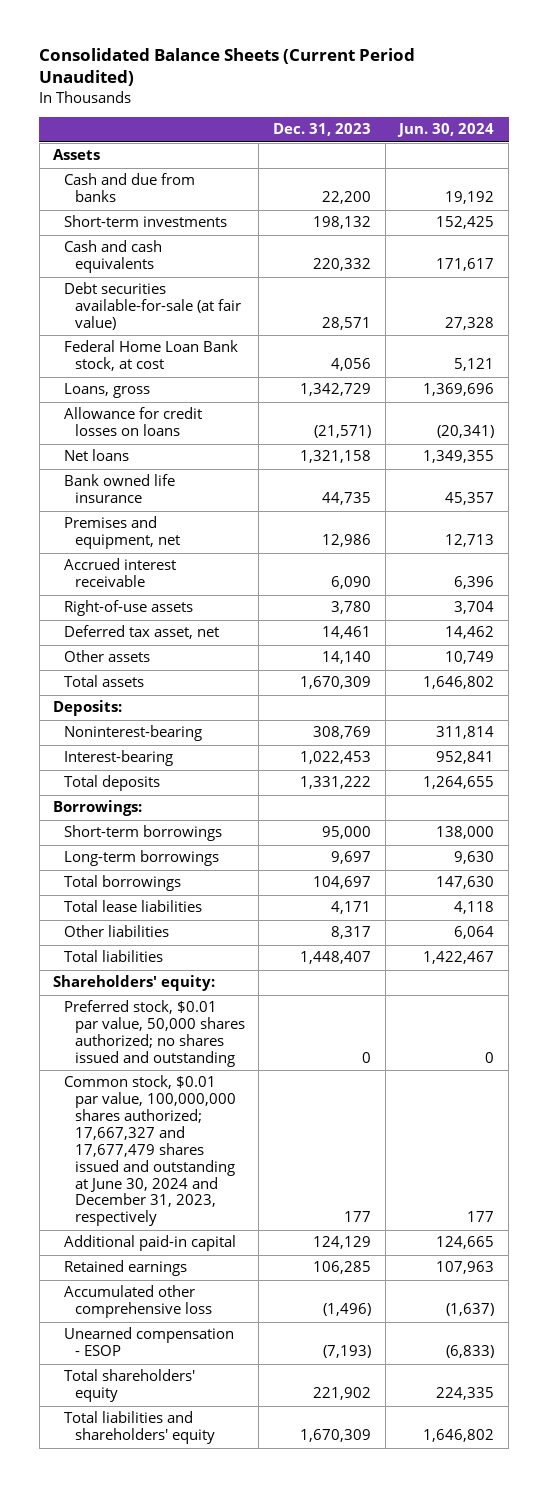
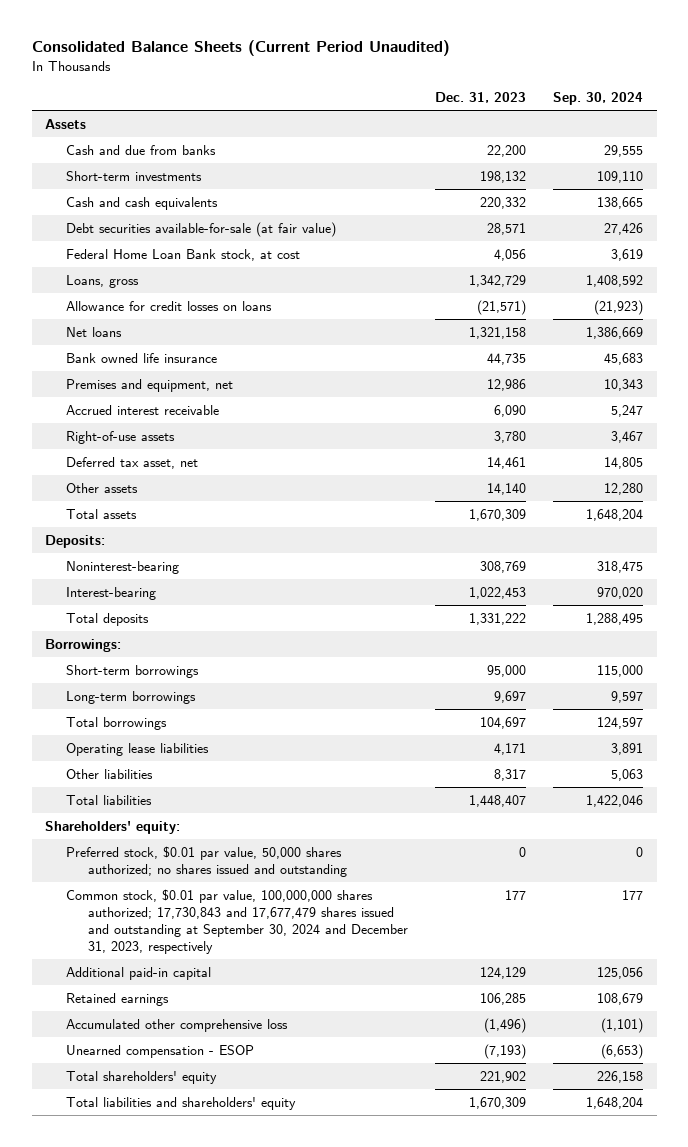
[397,123,495,138] Jun. 30, 2024 -> none
none -> [553,91,644,105] Sep. 30, 2024
[63,900,202,913] Total lease liabilities -> [66,742,210,756] Operating lease liabilities
[63,1075,236,1227] Common stock, $0.01 par value, 100,000,000 shares authorized; 17,667,327 and 17,677,479 shares issued and outstanding at June 30, 2024 and December 31, 2023, respectively -> [66,888,408,954] Common stock, $0.01 par value, 100,000,000 shares authorized; 17,730,843 and 17,677,479 shares issued and outstanding at September 30, 2024 and December 31, 2023, respectively

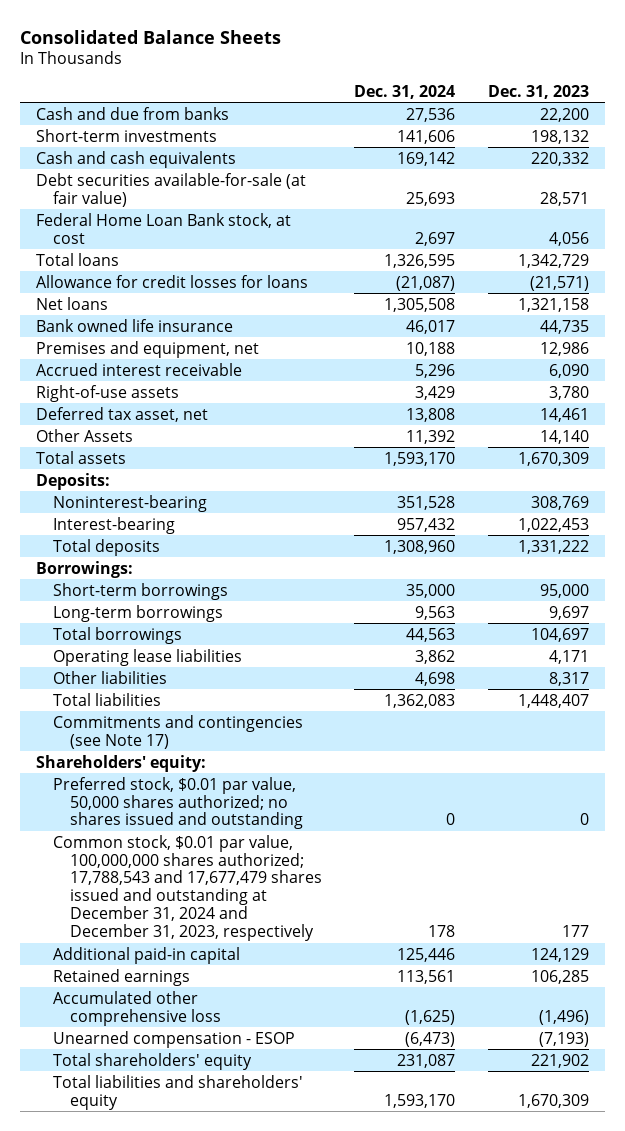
[31,40,450,57] Consolidated Balance Sheets (Current Period Unaudited) -> [19,29,281,44] Consolidated Balance Sheets
[553,91,644,105] Sep. 30, 2024 -> none
none -> [354,84,456,99] Dec. 31, 2024
[45,118,87,129] Assets -> none
[66,274,140,288] Loans, gross -> [35,252,119,266] Total loans
[66,300,273,311] Allowance for credit losses on loans -> [35,274,308,288] Allowance for credit losses for loans
[66,482,139,493] Other assets -> [35,428,133,442] Other Assets
none -> [52,714,303,749] Commitments and contingencies (see Note 17)
[66,888,408,954] Common stock, $0.01 par value, 100,000,000 shares authorized; 17,730,843 and 17,677,479 shares issued and outstanding at September 30, 2024 and December 31, 2023, respectively -> [52,834,323,942] Common stock, $0.01 par value, 100,000,000 shares authorized; 17,788,543 and 17,677,479 shares issued and outstanding at December 31, 2024 and December 31, 2023, respectively

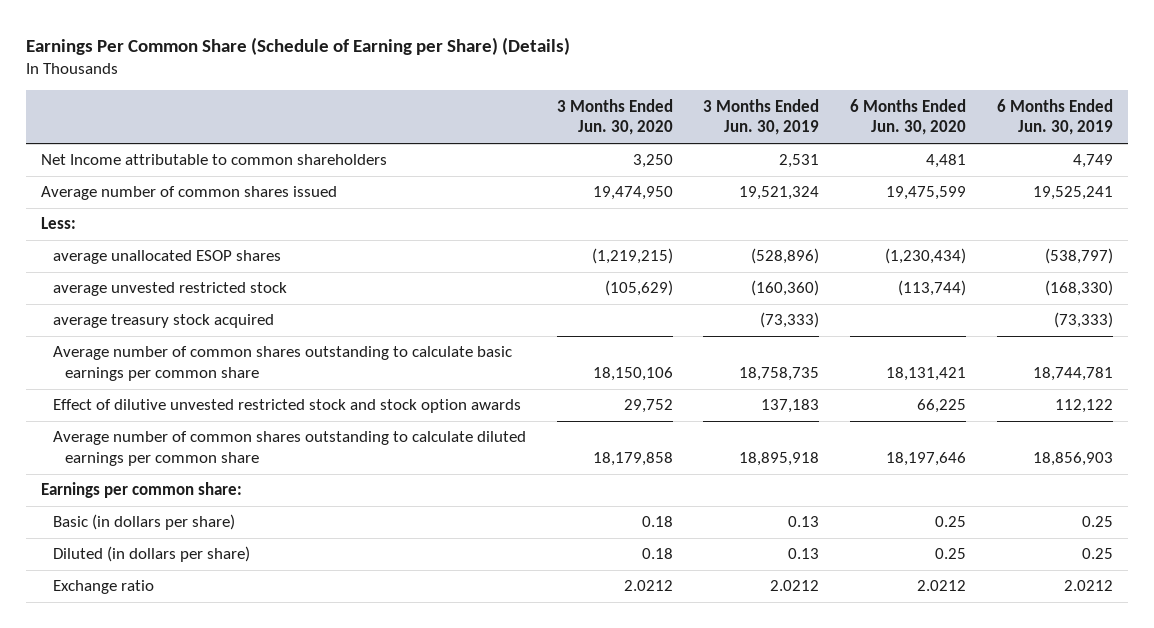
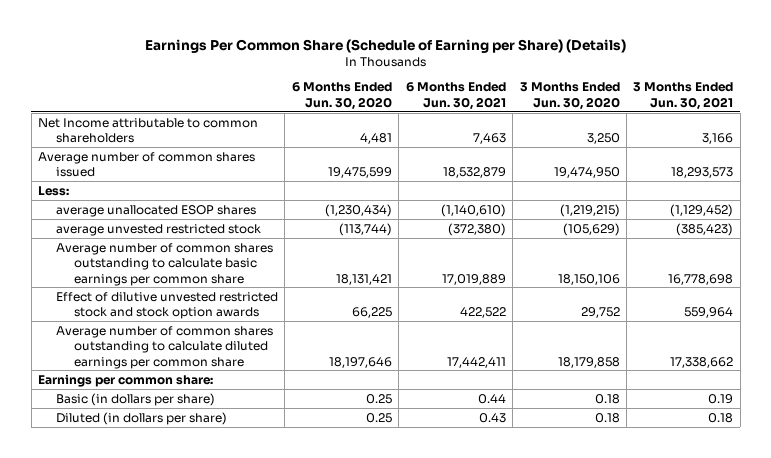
[703,98,820,136] 3 Months Ended Jun. 30, 2019 -> none
[996,98,1113,136] 6 Months Ended Jun. 30, 2019 -> none
none -> [405,82,506,110] 6 Months Ended Jun. 30, 2021
none -> [633,82,734,110] 3 Months Ended Jun. 30, 2021
[53,314,275,329] average treasury stock acquired -> none
[53,580,155,595] Exchange ratio -> none

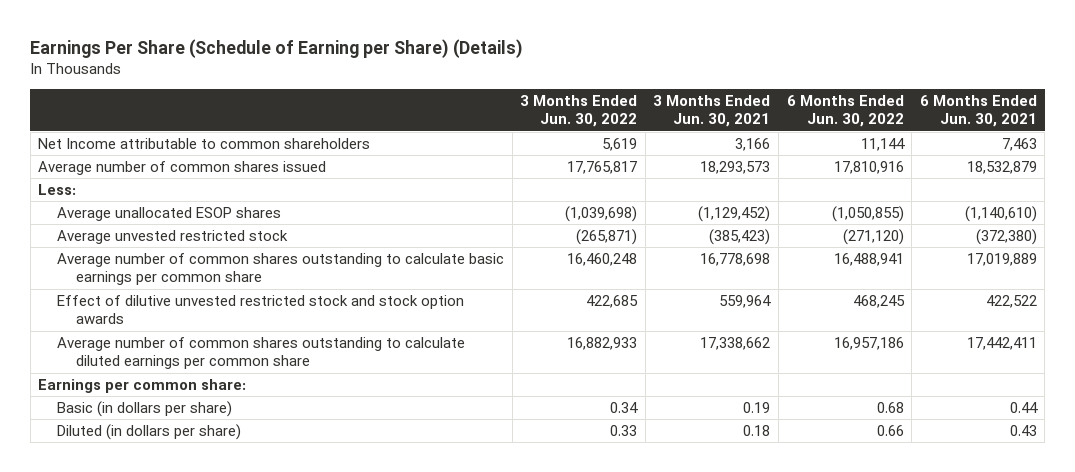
[144,38,626,53] Earnings Per Common Share (Schedule of Earning per Share) (Details) -> [30,38,524,58] Earnings Per Share (Schedule of Earning per Share) (Details)
[291,82,392,110] 6 Months Ended Jun. 30, 2020 -> none
[519,82,620,110] 3 Months Ended Jun. 30, 2020 -> none
none -> [520,95,638,128] 3 Months Ended Jun. 30, 2022
none -> [786,95,904,128] 6 Months Ended Jun. 30, 2022
[56,204,257,217] average unallocated ESOP shares -> [57,207,282,222] Average unallocated ESOP shares
[56,223,262,236] average unvested restricted stock -> [57,230,289,245] Average unvested restricted stock

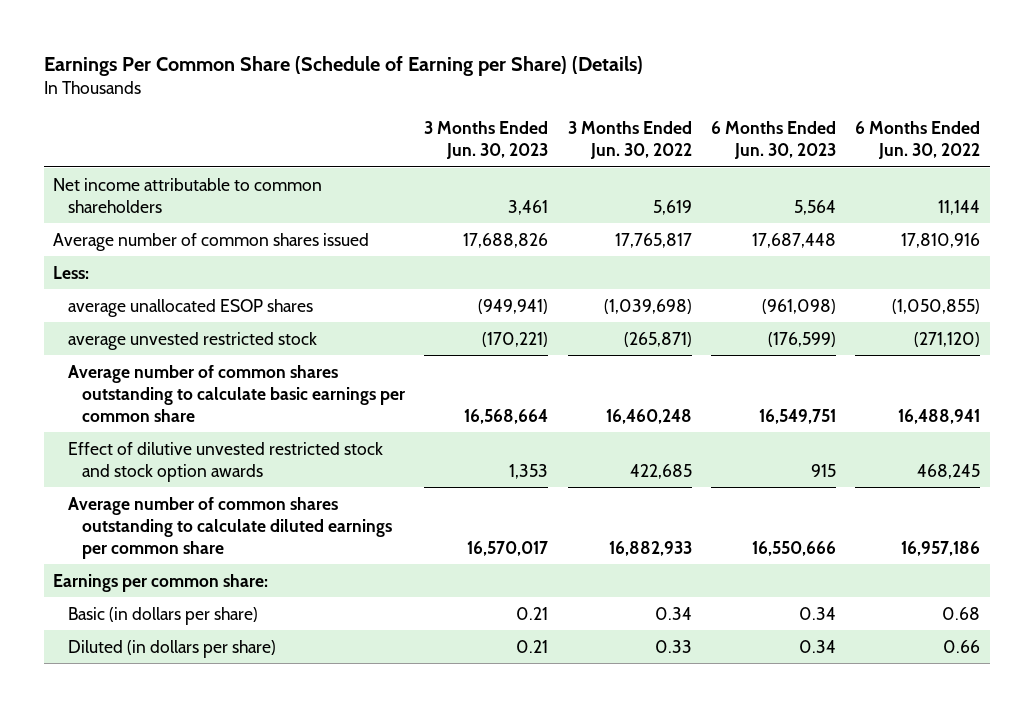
[30,38,524,58] Earnings Per Share (Schedule of Earning per Share) (Details) -> [43,55,643,76] Earnings Per Common Share (Schedule of Earning per Share) (Details)
[653,95,771,128] 3 Months Ended Jun. 30, 2021 -> none
[919,95,1037,128] 6 Months Ended Jun. 30, 2021 -> none
none -> [424,121,549,160] 3 Months Ended Jun. 30, 2023
none -> [710,121,836,160] 6 Months Ended Jun. 30, 2023
[38,138,371,150] Net Income attributable to common shareholders -> [53,177,323,213] Net income attributable to common shareholders
[57,207,282,222] Average unallocated ESOP shares -> [67,298,313,317] average unallocated ESOP shares
[57,230,289,245] Average unvested restricted stock -> [67,331,317,350] average unvested restricted stock

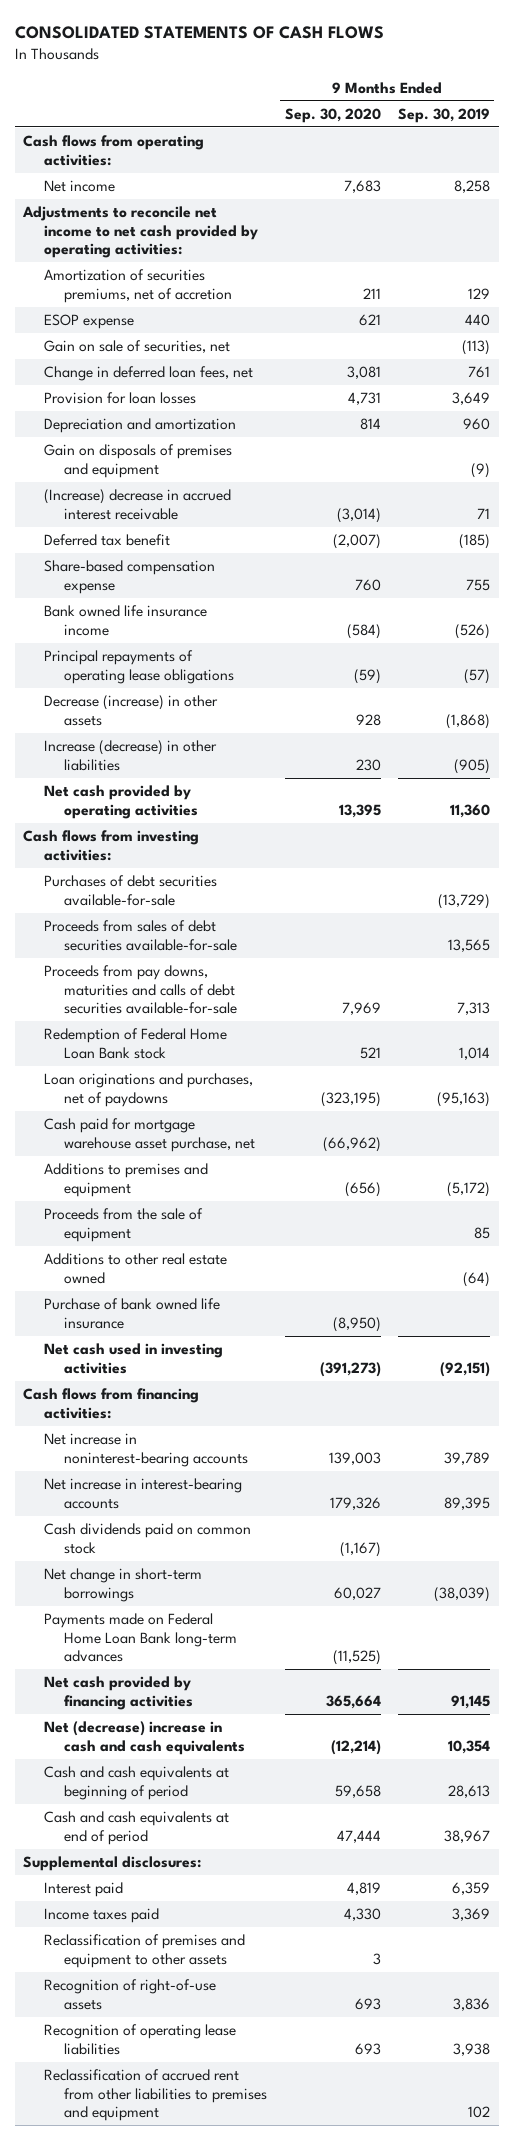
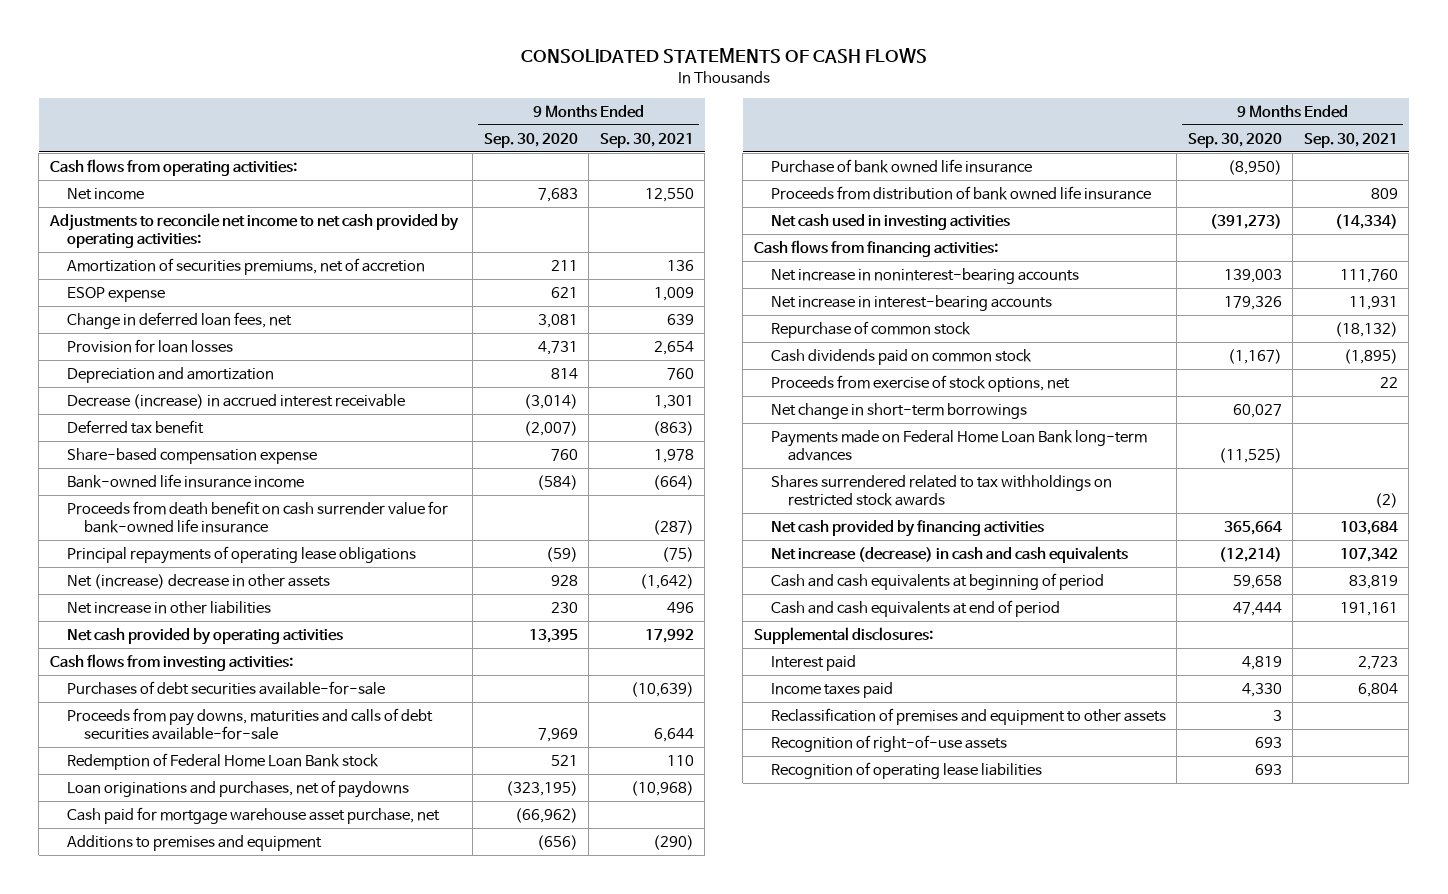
[398,107,491,123] Sep. 30, 2019 -> none
none -> [599,132,694,148] Sep. 30, 2021
[43,340,230,354] Gain on sale of securities, net -> none
[43,444,232,478] Gain on disposals of premises and equipment -> none
[43,489,231,520] (Increase) decrease in accrued interest receivable -> [66,393,405,409] Decrease (increase) in accrued interest receivable
[43,605,207,636] Bank owned life insurance income -> [66,473,304,488] Bank-owned life insurance income
none -> [66,500,448,534] Proceeds from death benefit on cash surrender value for bank-owned life insurance
[43,695,218,726] Decrease (increase) in other assets -> [66,573,330,589] Net (increase) decrease in other assets
[43,740,217,771] Increase (decrease) in other liabilities -> [66,600,271,614] Net increase in other liabilities
[43,920,238,951] Proceeds from sales of debt securities available-for-sale -> none
[43,1208,203,1242] Proceeds from the sale of equipment -> none
[43,1253,227,1284] Additions to other real estate owned -> none
none -> [770,185,1151,200] Proceeds from distribution of bank owned life insurance
none -> [770,320,971,338] Repurchase of common stock
none -> [770,374,1070,392] Proceeds from exercise of stock options, net
none -> [770,474,1112,507] Shares surrendered related to tax withholdings on restricted stock awards
[43,1721,246,1755] Net (decrease) increase in cash and cash equivalents -> [770,545,1128,563] Net increase (decrease) in cash and cash equivalents
[43,2069,268,2121] Reclassification of accrued rent from other liabilities to premises and equipment -> none

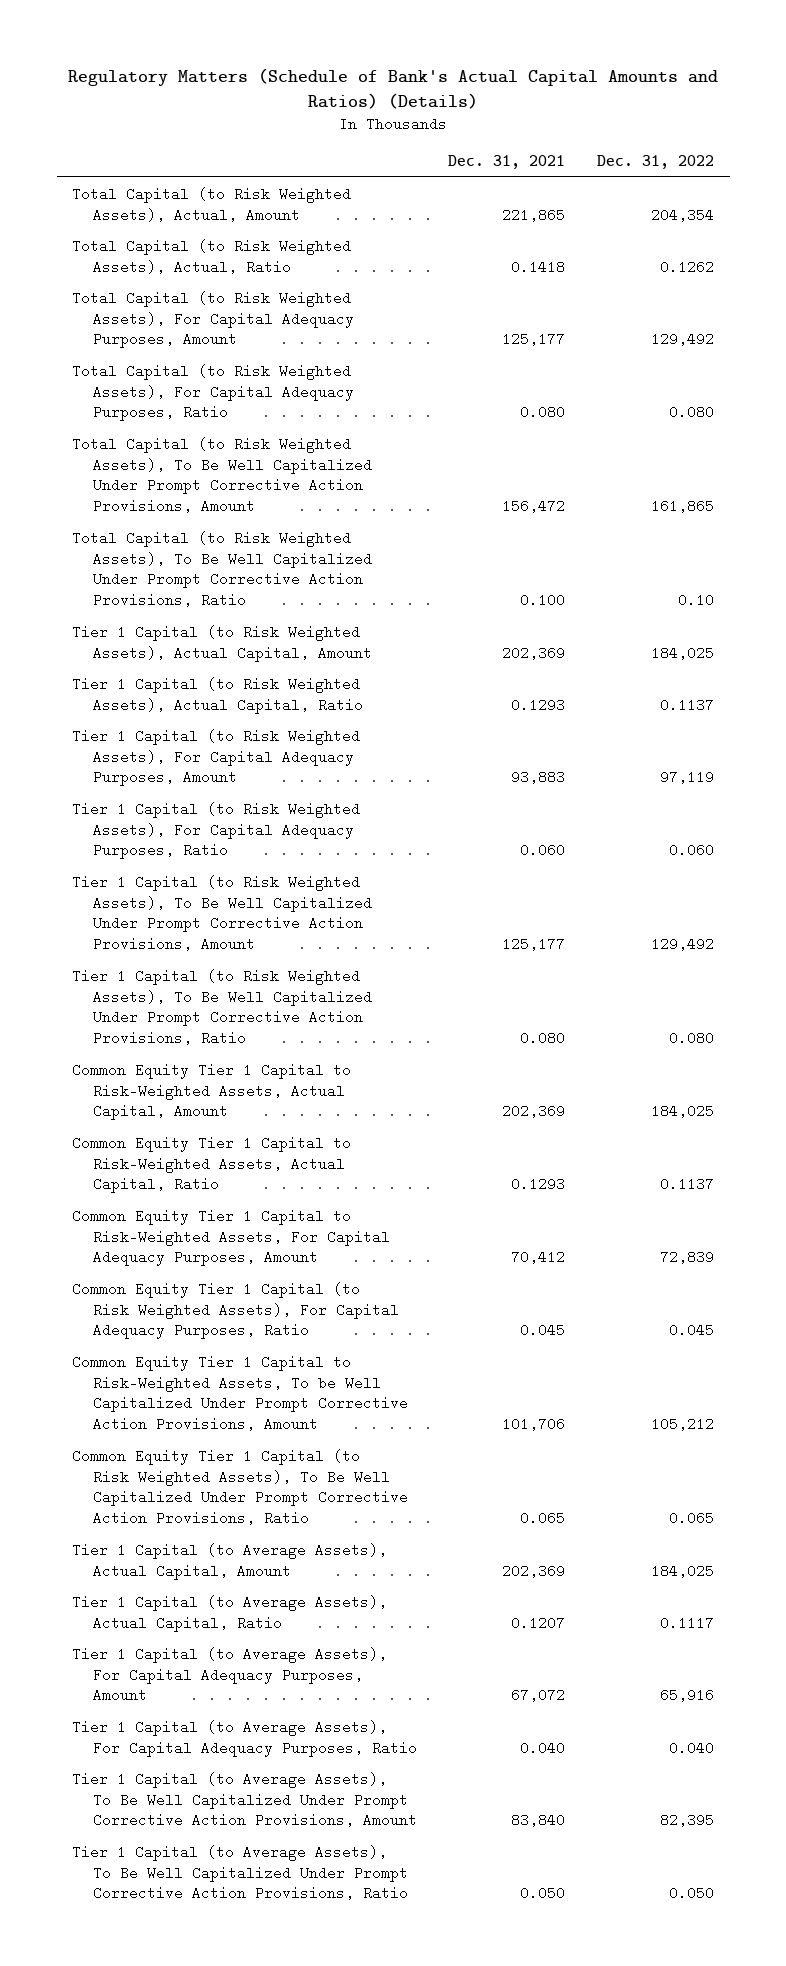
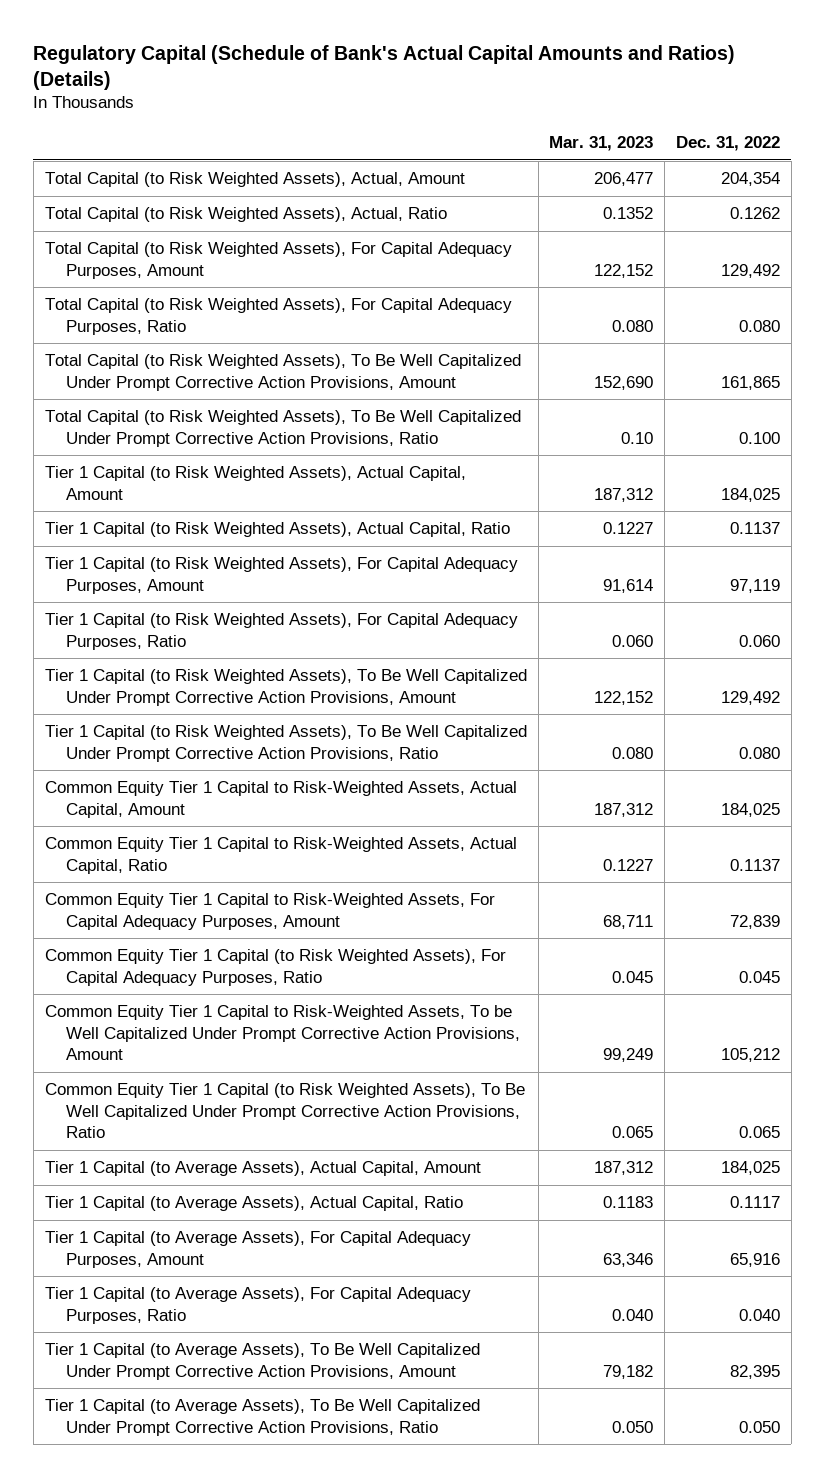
[68,67,719,110] Regulatory Matters (Schedule of Bank's Actual Capital Amounts and Ratios) (Details) -> [33,44,736,90] Regulatory Capital (Schedule of Bank's Actual Capital Amounts and Ratios) (Details)
[448,155,566,170] Dec. 31, 2021 -> none
none -> [549,136,654,152] Mar. 31, 2023
[678,593,715,608] 0.10 -> [739,431,781,444] 0.100

